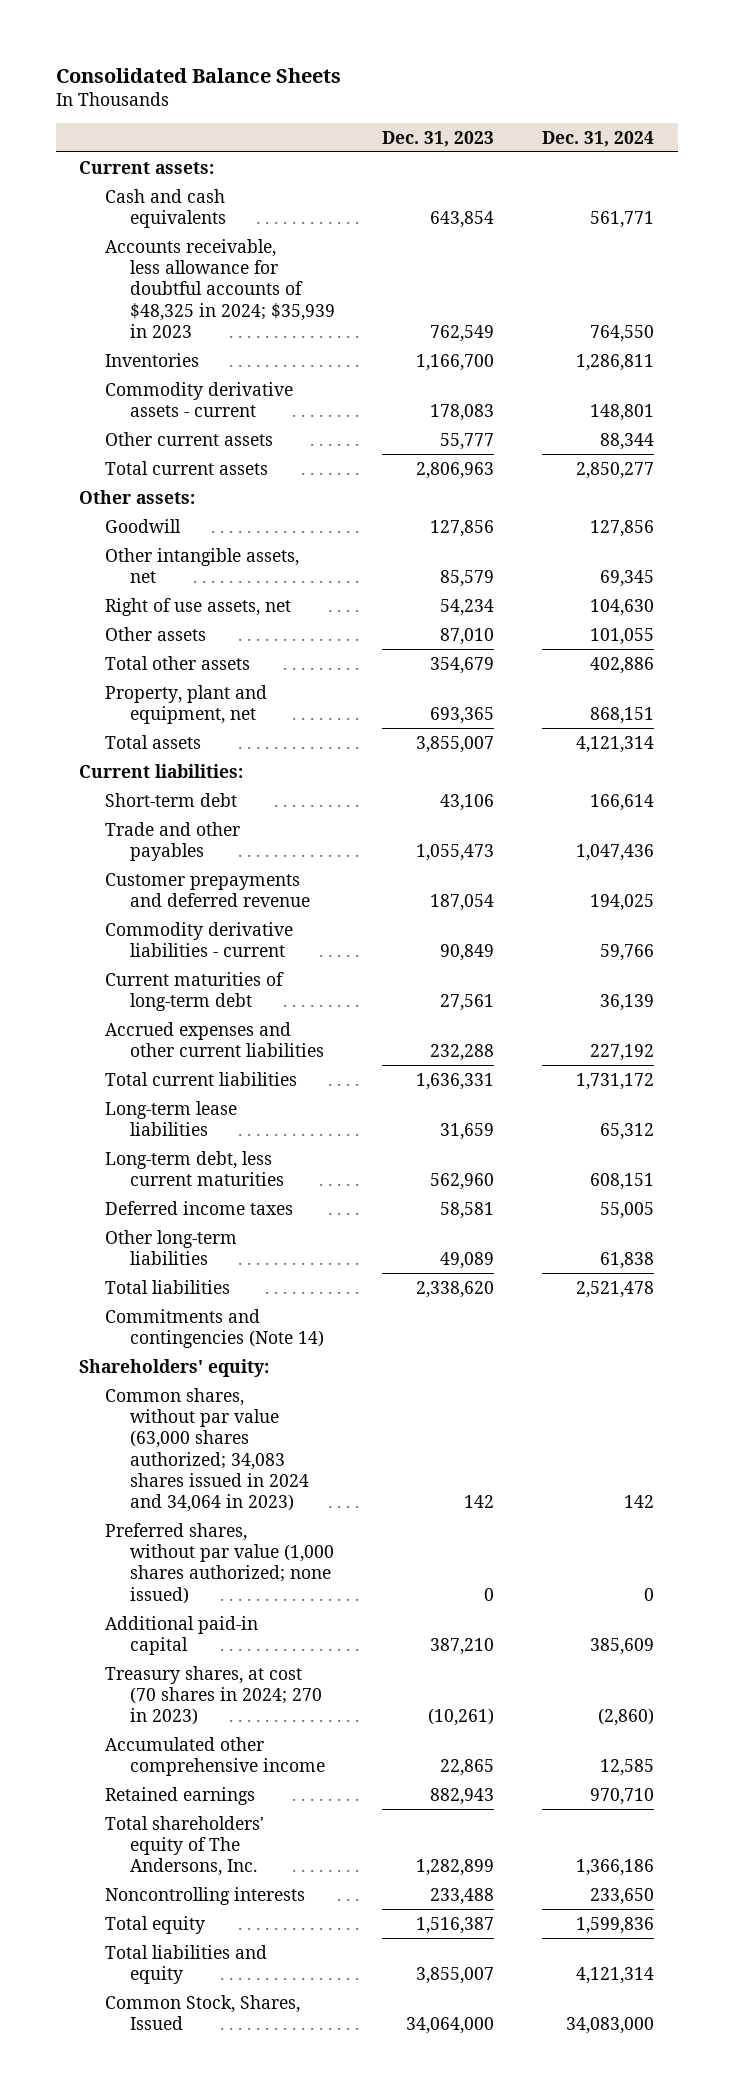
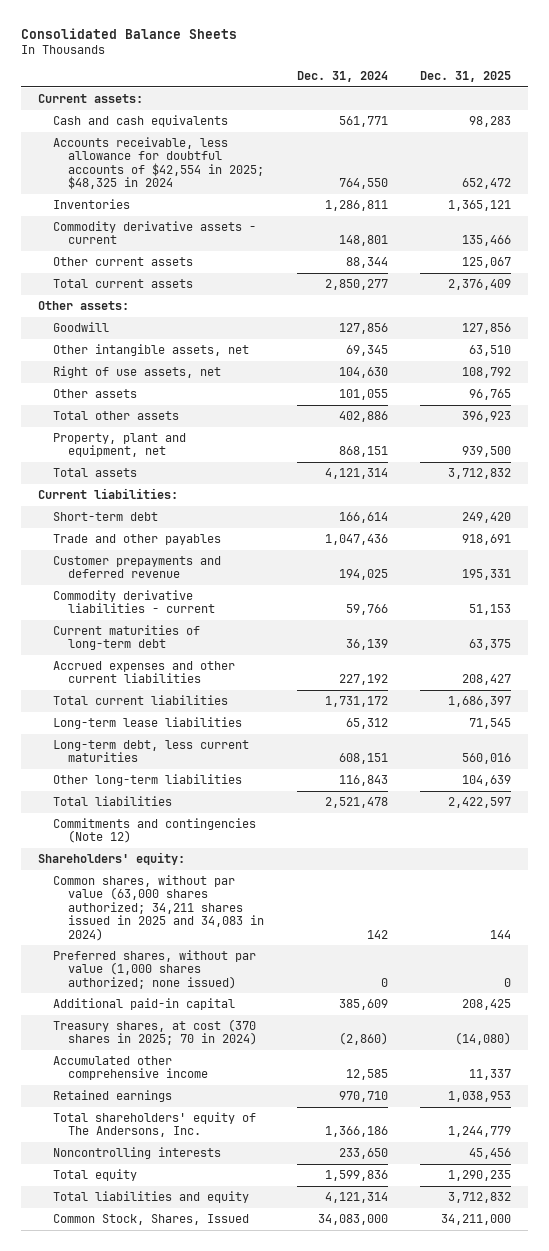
[382,130,495,147] Dec. 31, 2023 -> none
none -> [420,71,512,83] Dec. 31, 2025
[104,238,336,338] Accounts receivable, less allowance for doubtful accounts of $48,325 in 2024; $35,939 in 2023 -> [52,136,264,190] Accounts receivable, less allowance for doubtful accounts of $42,554 in 2025; $48,325 in 2024
[104,1200,293,1215] Deferred income taxes -> none
[599,1251,654,1269] 61,838 -> [338,774,388,786] 116,843
[104,1308,325,1348] Commitments and contingencies (Note 14) -> [52,817,256,844] Commitments and contingencies (Note 12)
[104,1387,310,1513] Common shares, without par value (63,000 shares authorized; 34,083 shares issued in 2024 and 34,064 in 2023) -> [52,874,264,941] Common shares, without par value (63,000 shares authorized; 34,211 shares issued in 2025 and 34,083 in 2024)
[104,1665,323,1726] Treasury shares, at cost (70 shares in 2024; 270 in 2023) -> [52,1018,257,1046] Treasury shares, at cost (370 shares in 2025; 70 in 2024)

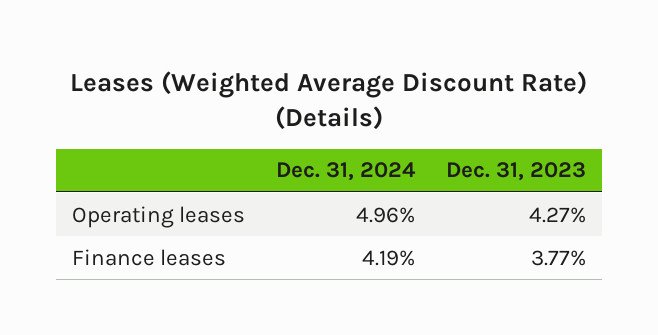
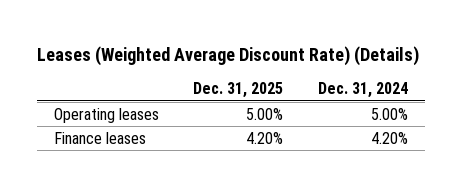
[446,162,587,182] Dec. 31, 2023 -> none
none -> [193,82,284,99] Dec. 31, 2025
[355,206,415,223] 4.96% -> [370,107,408,120] 5.00%
[361,249,415,266] 4.19% -> [370,131,408,144] 4.20%

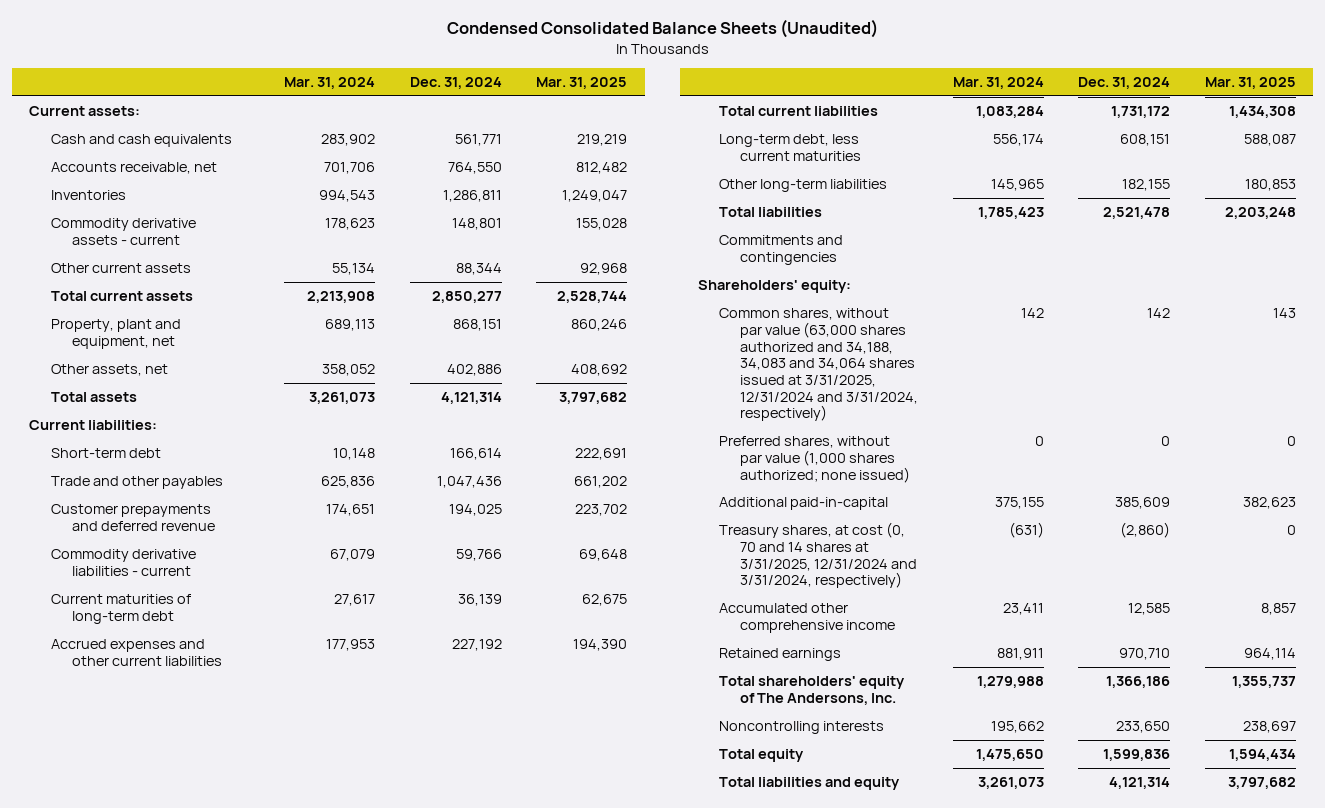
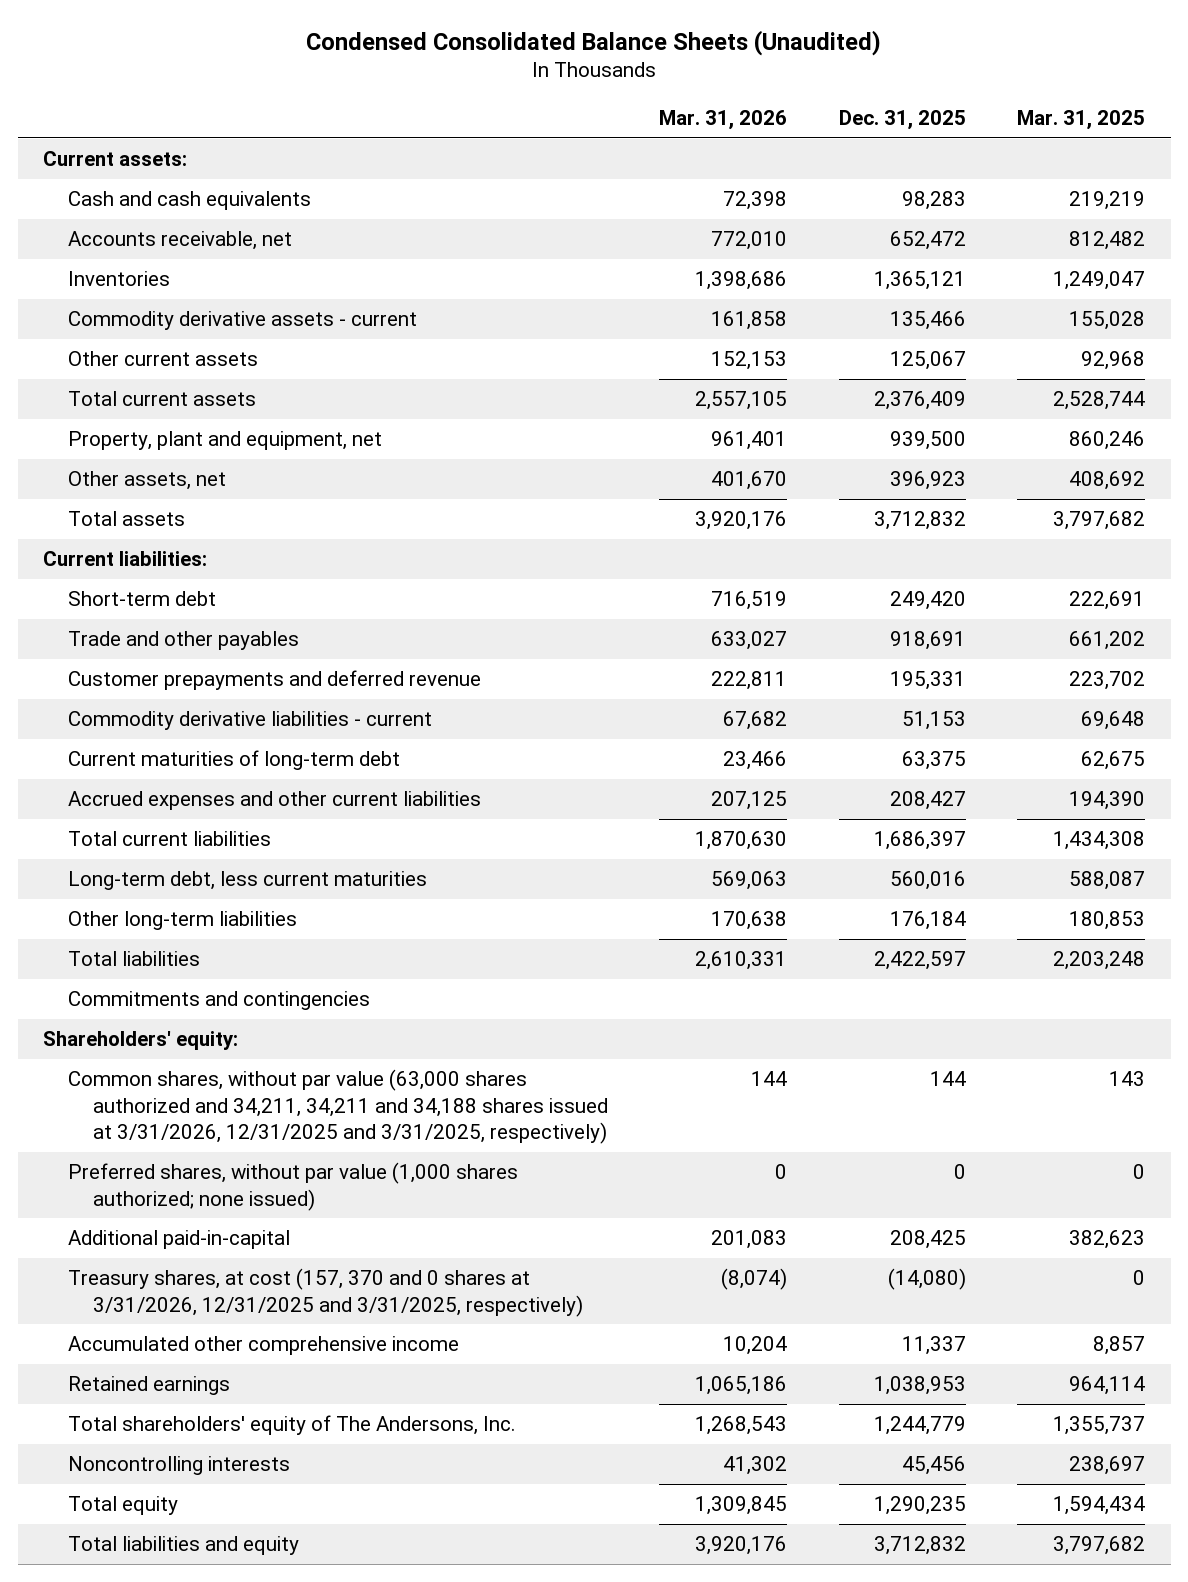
[284,77,376,90] Mar. 31, 2024 -> none
[409,77,502,90] Dec. 31, 2024 -> none
none -> [659,110,788,131] Mar. 31, 2026
none -> [838,110,966,131] Dec. 31, 2025
[718,308,919,422] Common shares, without par value (63,000 shares authorized and 34,188, 34,083 and 34,064 shares issued at 3/31/2025, 12/31/2024 and 3/31/2024, respectively) -> [68,1069,608,1145] Common shares, without par value (63,000 shares authorized and 34,211, 34,211 and 34,188 shares issued at 3/31/2026, 12/31/2025 and 3/31/2025, respectively)
[718,522,918,589] Treasury shares, at cost (0, 70 and 14 shares at 3/31/2025, 12/31/2024 and 3/31/2024, respectively) -> [68,1268,583,1317] Treasury shares, at cost (157, 370 and 0 shares at 3/31/2026, 12/31/2025 and 3/31/2025, respectively)

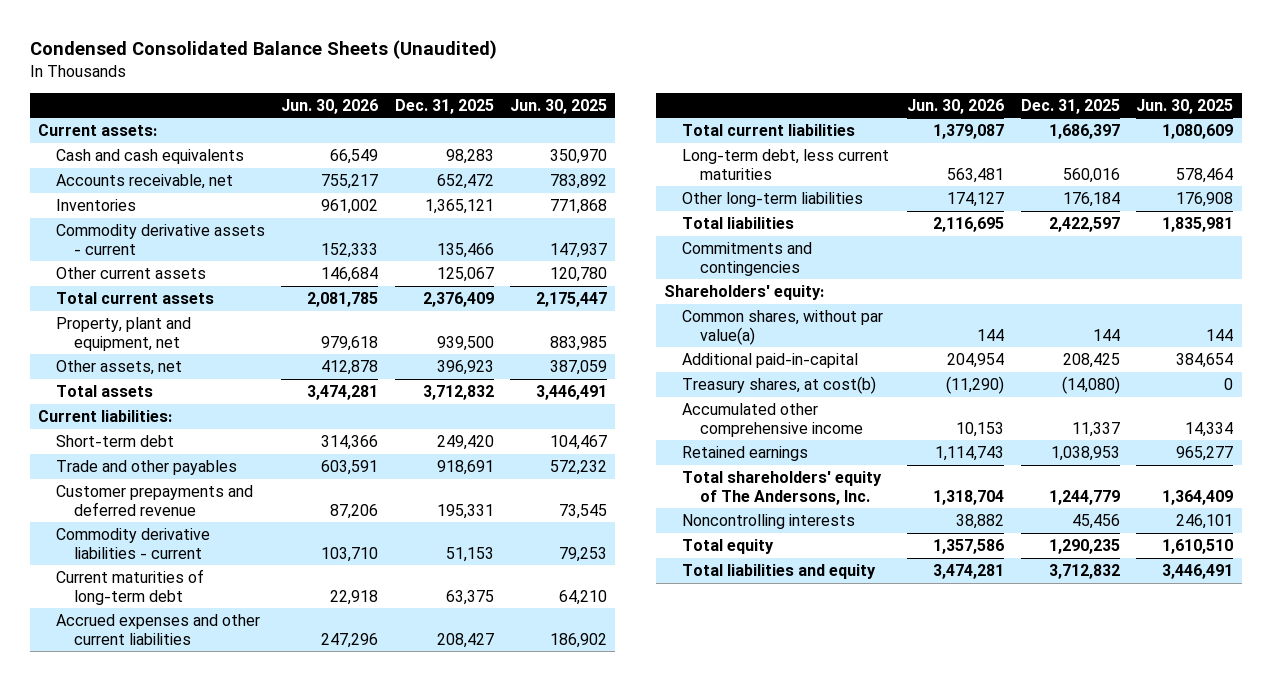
[659,110,788,131] Mar. 31, 2026 -> none
[1017,110,1146,131] Mar. 31, 2025 -> none
none -> [281,98,379,114] Jun. 30, 2026
none -> [510,98,608,114] Jun. 30, 2025
[68,1162,519,1211] Preferred shares, without par value (1,000 shares authorized; none issued) -> none
[68,1069,608,1145] Common shares, without par value (63,000 shares authorized and 34,211, 34,211 and 34,188 shares issued at 3/31/2026, 12/31/2025 and 3/31/2025, respectively) -> [681,309,883,345] Common shares, without par value(a)
[68,1268,583,1317] Treasury shares, at cost (157, 370 and 0 shares at 3/31/2026, 12/31/2025 and 3/31/2025, respectively) -> [681,375,876,394] Treasury shares, at cost(b)

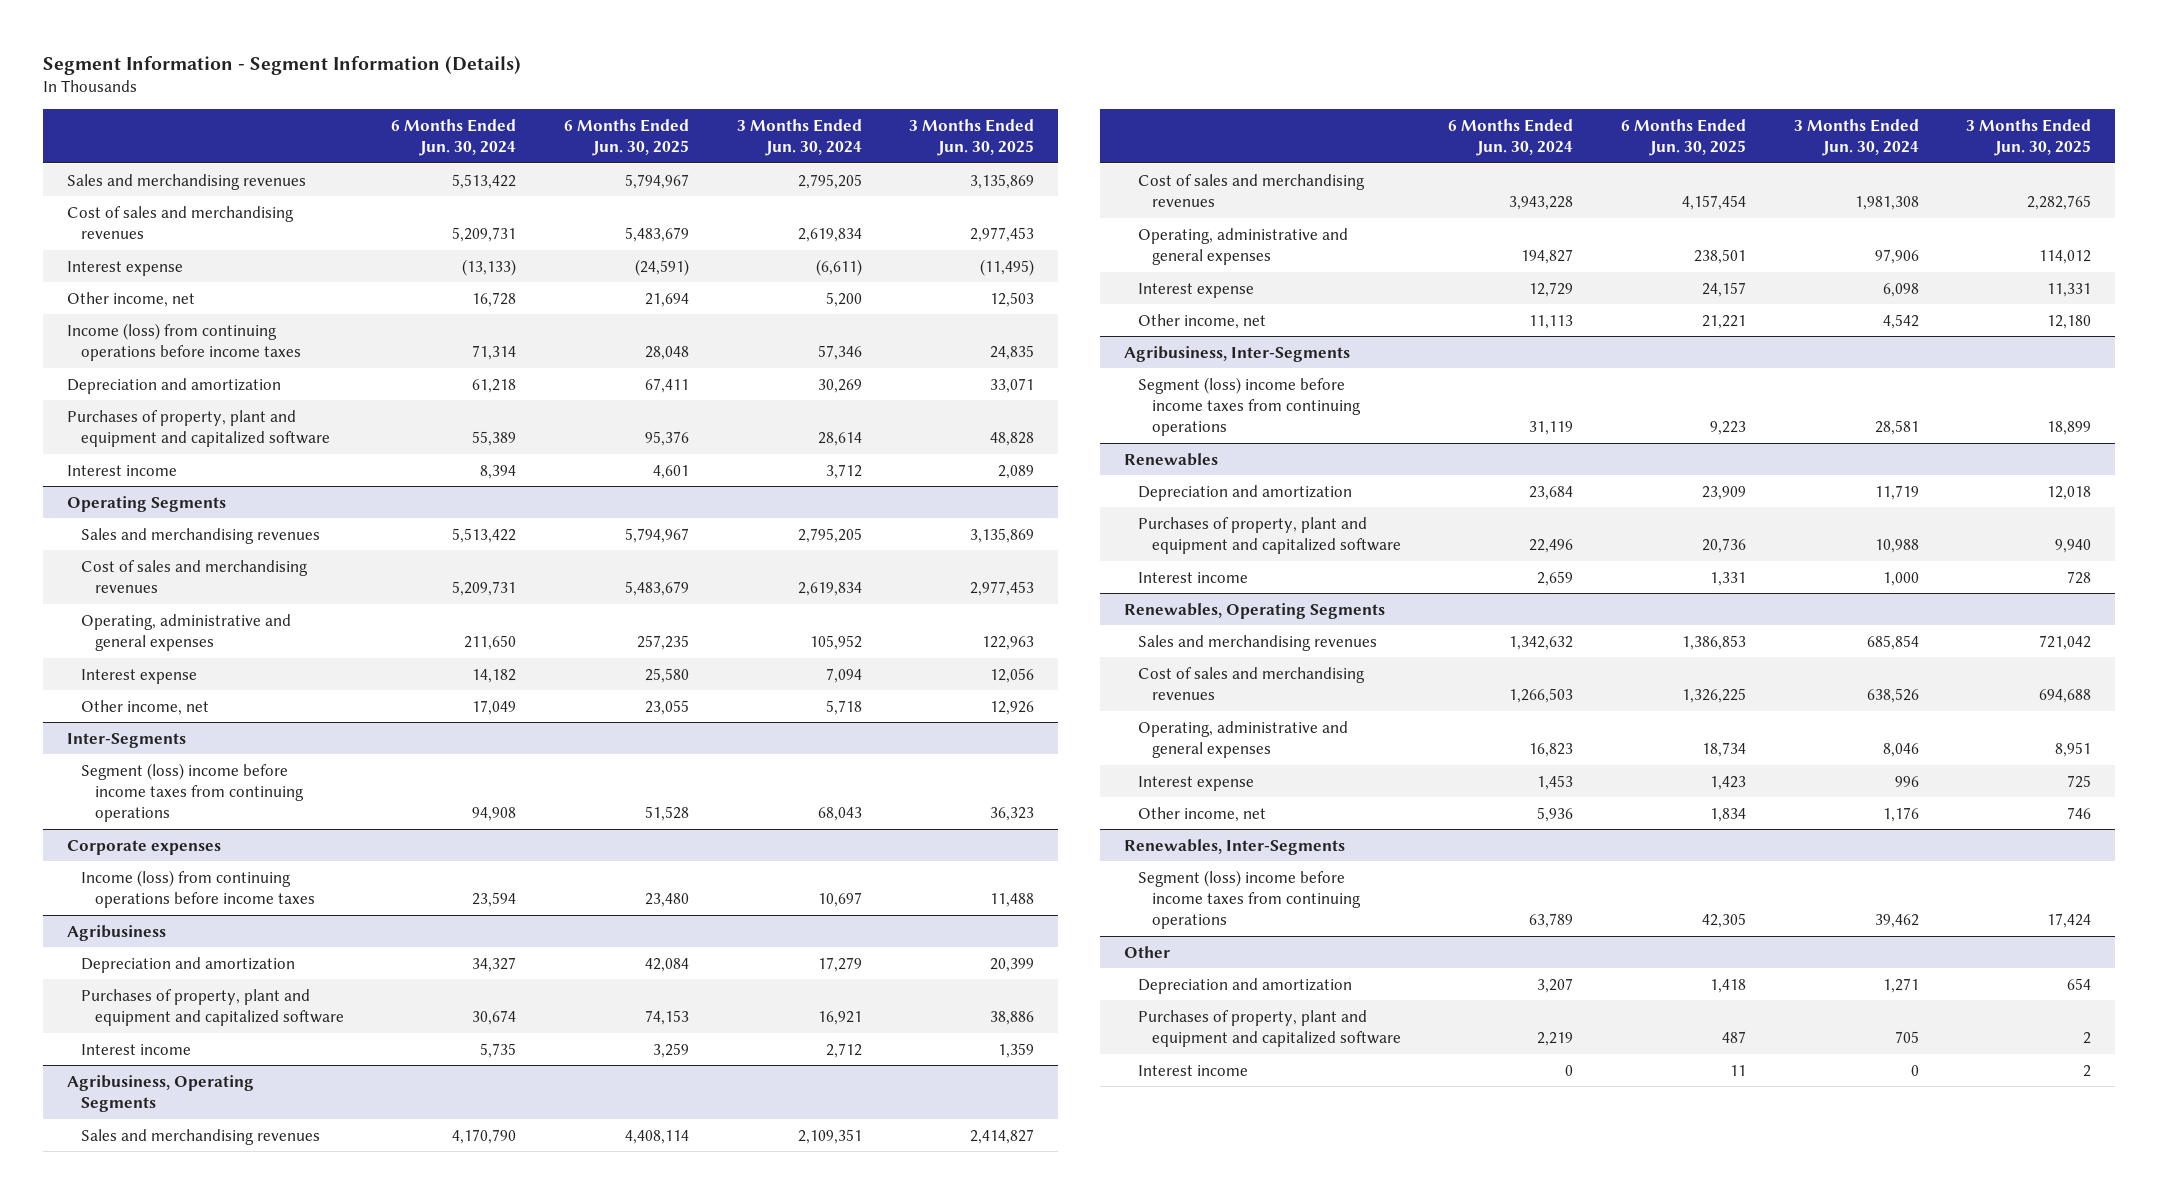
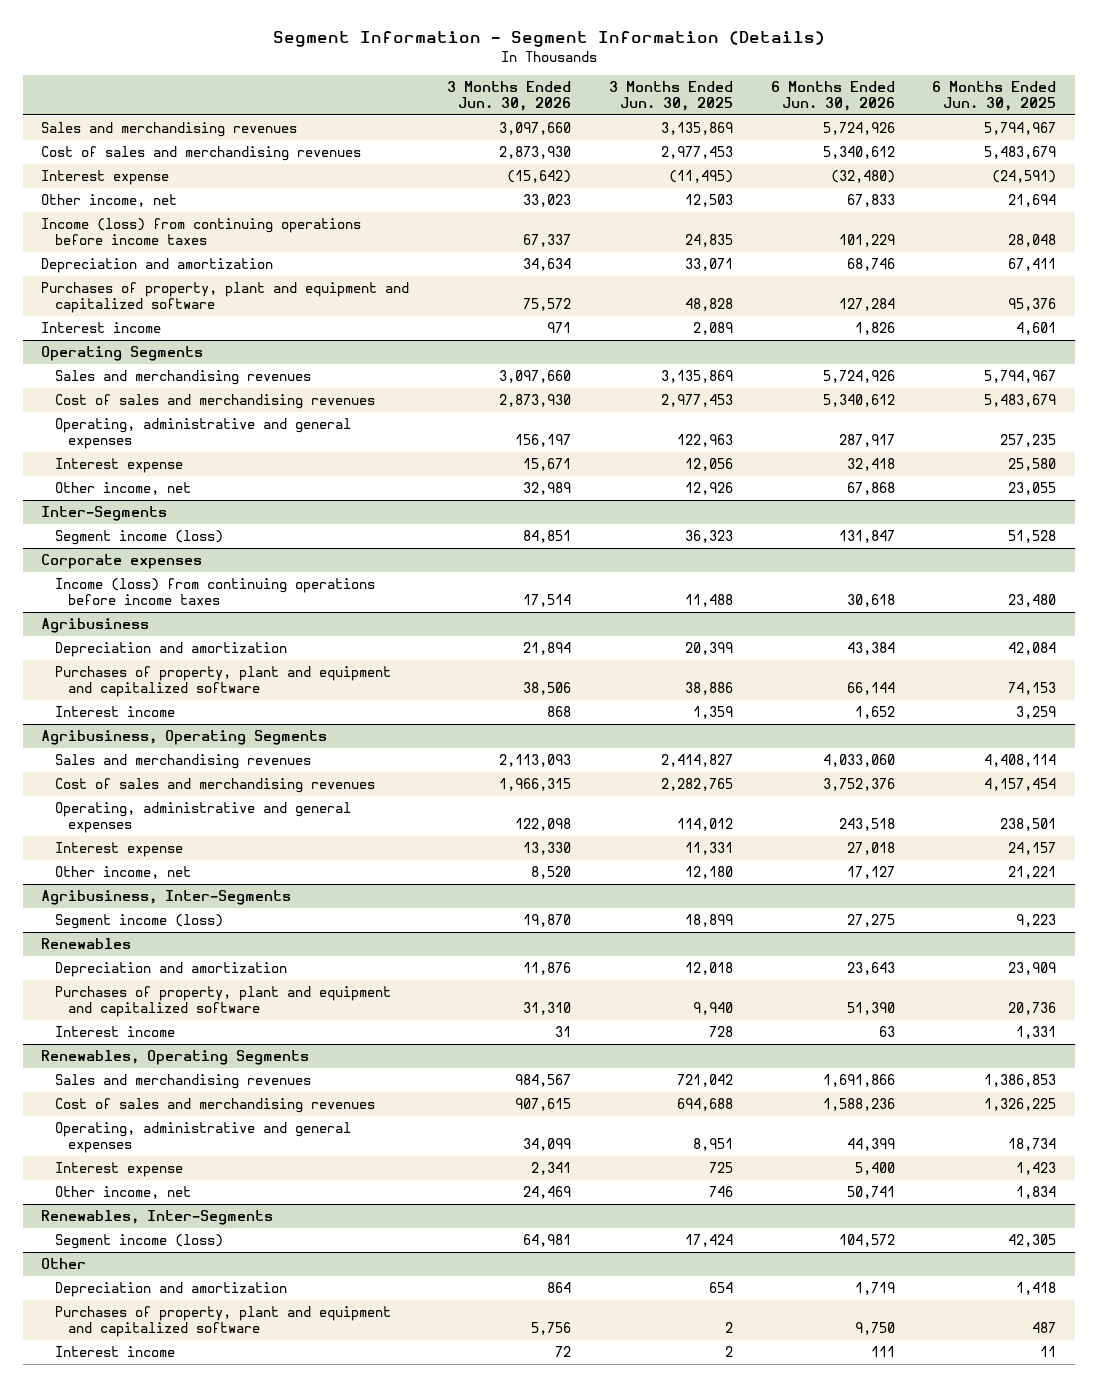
[391,118,517,157] 6 Months Ended Jun. 30, 2024 -> none
[736,118,862,157] 3 Months Ended Jun. 30, 2024 -> none
none -> [447,81,572,111] 3 Months Ended Jun. 30, 2026
none -> [770,81,895,111] 6 Months Ended Jun. 30, 2026
[80,762,304,823] Segment (loss) income before income taxes from continuing operations -> [54,530,223,546] Segment income (loss)
[1137,376,1361,437] Segment (loss) income before income taxes from continuing operations -> [54,914,223,930] Segment income (loss)
[1137,869,1361,930] Segment (loss) income before income taxes from continuing operations -> [54,1234,223,1250] Segment income (loss)

